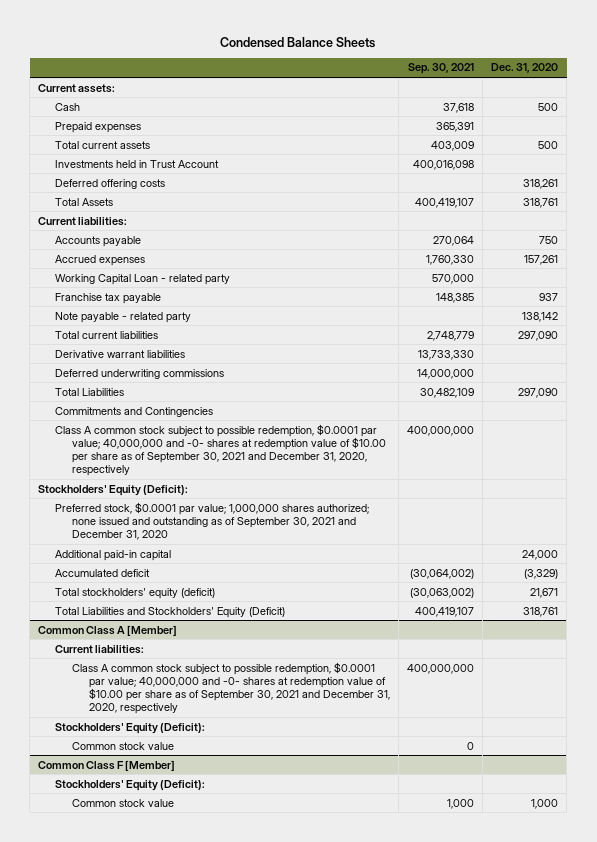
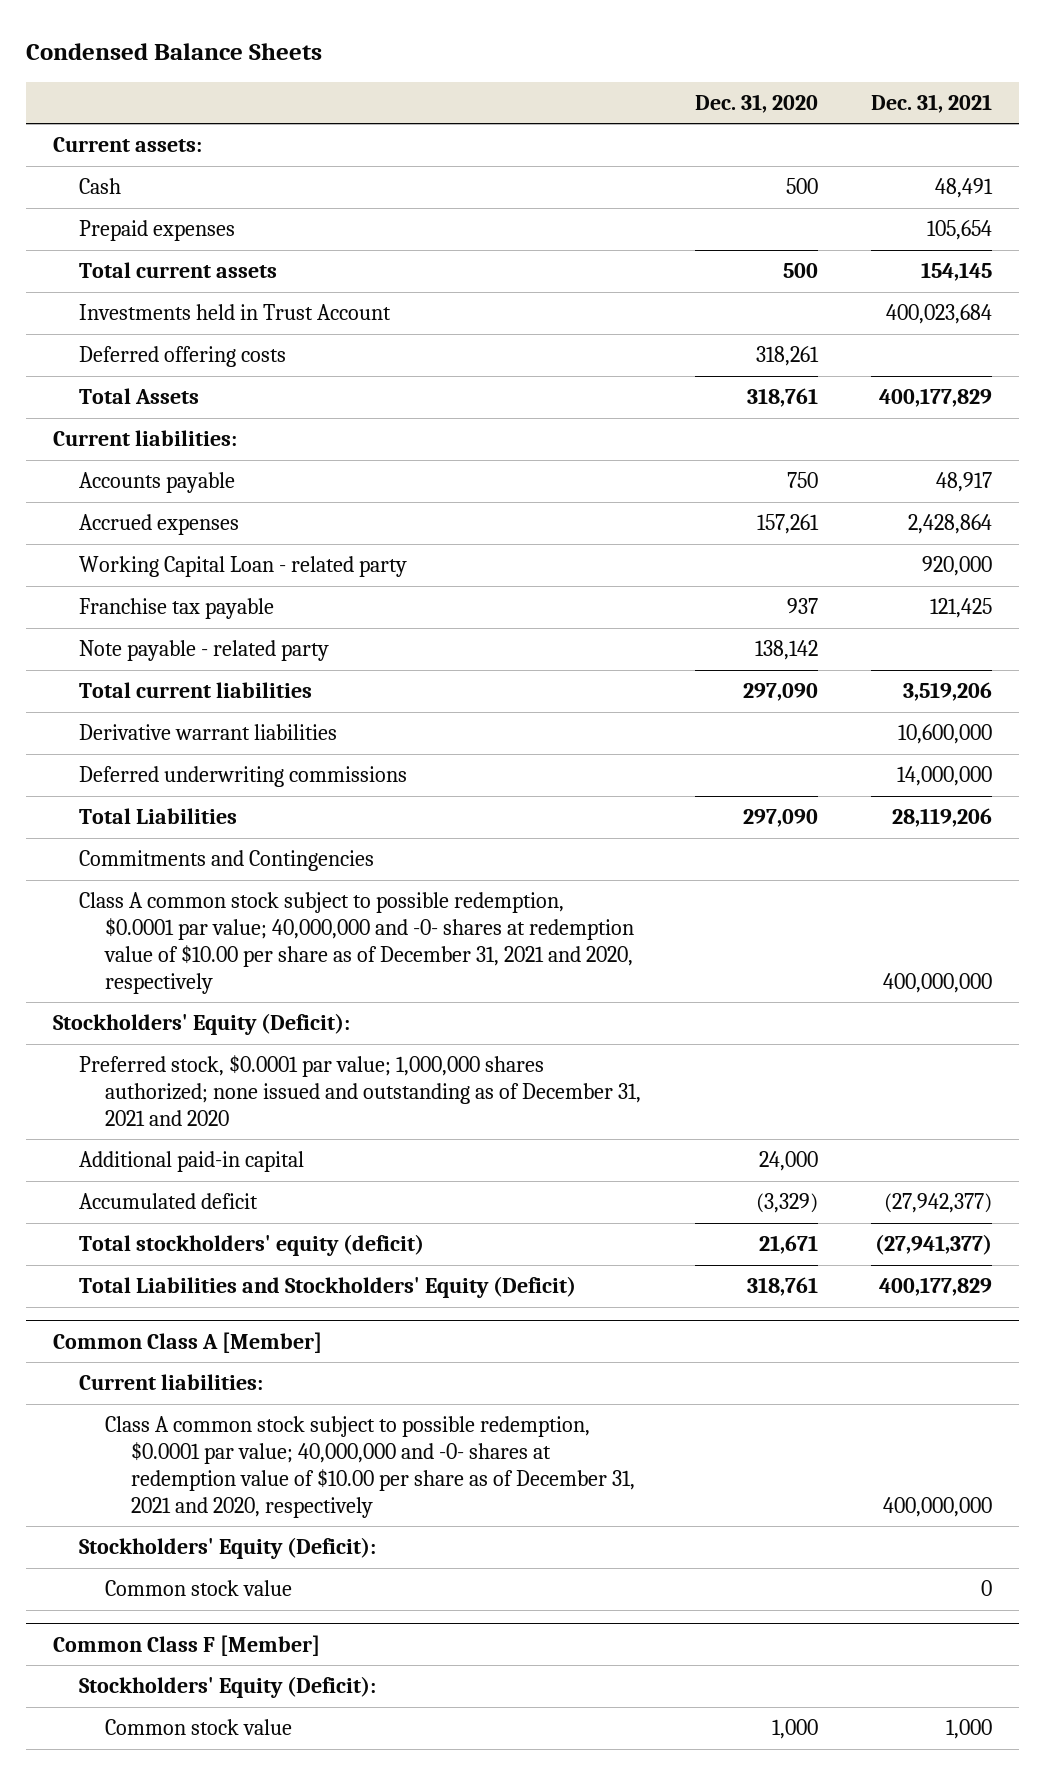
[408,63,475,75] Sep. 30, 2021 -> none
none -> [871,94,993,114] Dec. 31, 2021
[55,423,386,477] Class A common stock subject to possible redemption, $0.0001 par value; 40,000,000 and -0- shares at redemption value of $10.00 per share as of September 30, 2021 and December 31, 2020, respectively -> [78,892,635,994] Class A common stock subject to possible redemption, $0.0001 par value; 40,000,000 and -0- shares at redemption value of $10.00 per share as of December 31, 2021 and 2020, respectively
[55,501,370,541] Preferred stock, $0.0001 par value; 1,000,000 shares authorized; none issued and outstanding as of September 30, 2021 and December 31, 2020 -> [78,1055,642,1126] Preferred stock, $0.0001 par value; 1,000,000 shares authorized; none issued and outstanding as of December 31, 2021 and 2020
[71,661,390,715] Class A common stock subject to possible redemption, $0.0001 par value; 40,000,000 and -0- shares at redemption value of $10.00 per share as of September 30, 2021 and December 31, 2020, respectively -> [105,1416,636,1518] Class A common stock subject to possible redemption, $0.0001 par value; 40,000,000 and -0- shares at redemption value of $10.00 per share as of December 31, 2021 and 2020, respectively

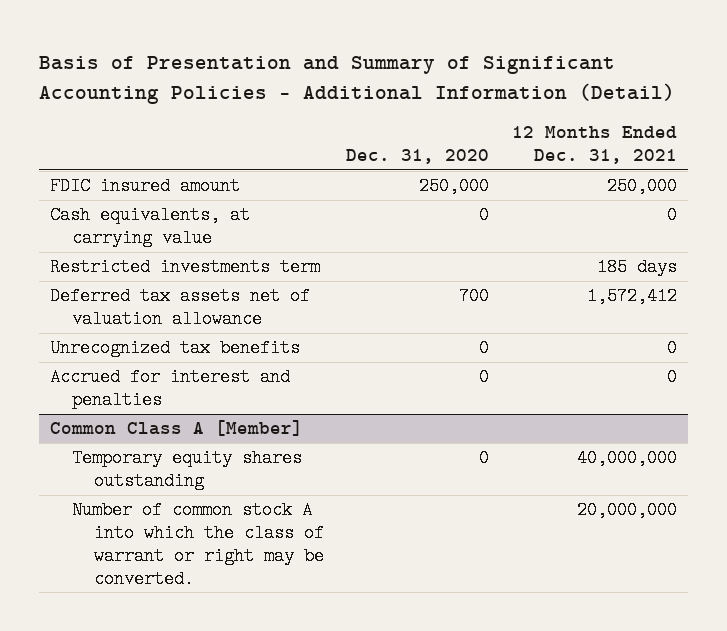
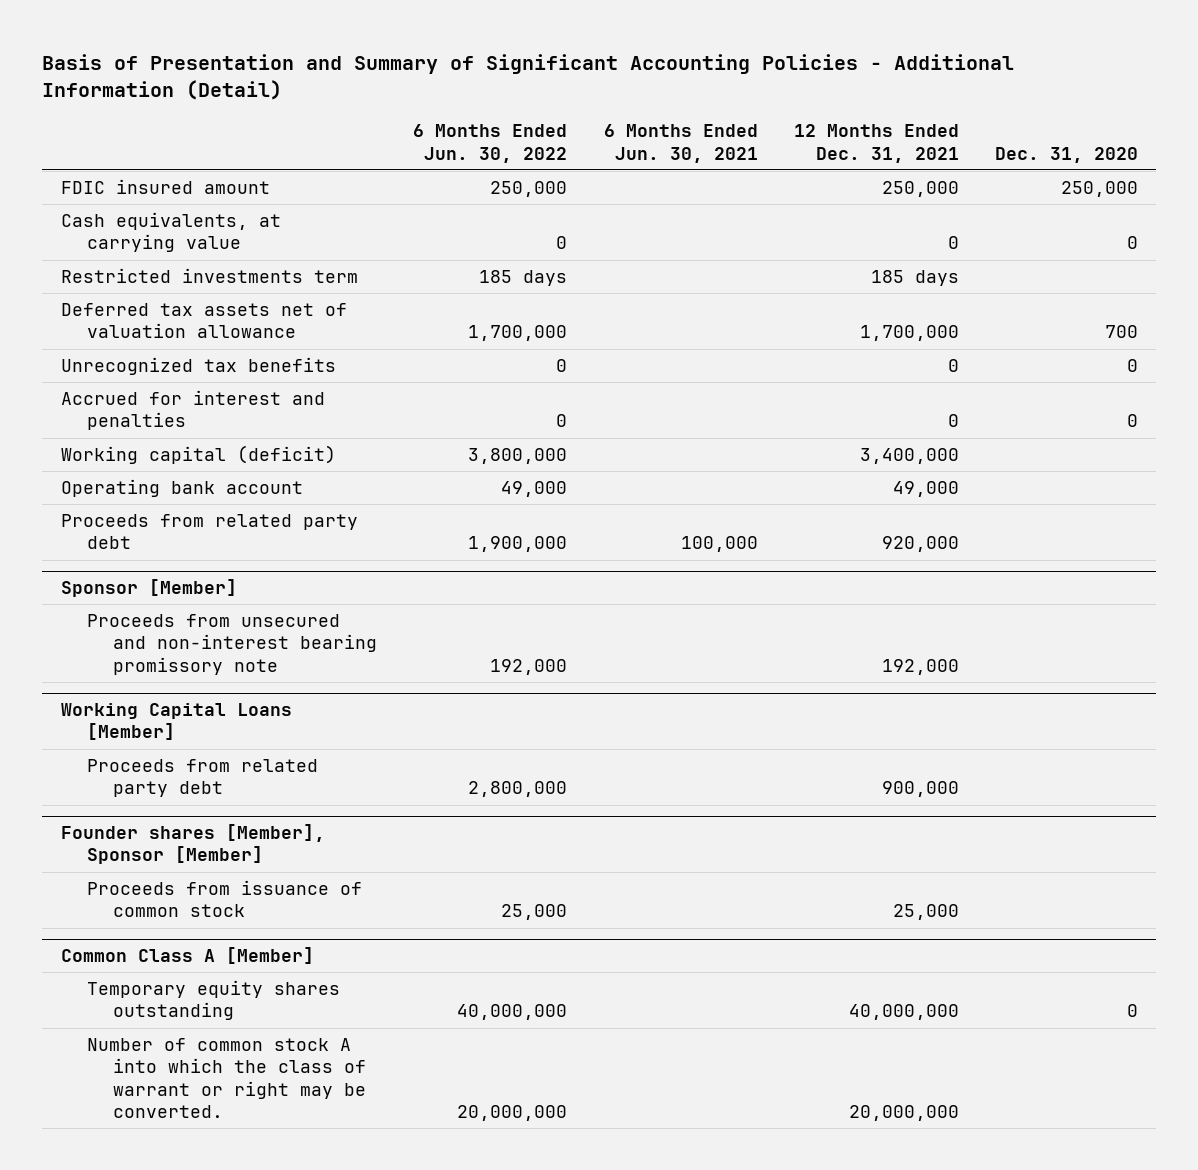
none -> [413,124,568,163] 6 Months Ended Jun. 30, 2022
none -> [603,124,758,163] 6 Months Ended Jun. 30, 2021
[586,287,677,306] 1,572,412 -> [859,325,959,342] 1,700,000
none -> [60,445,336,465] Working capital (deficit)
none -> [60,479,303,498] Operating bank account
none -> [60,514,358,550] Proceeds from related party debt
none -> [60,579,237,598] Sponsor [Member]
none -> [86,614,378,675] Proceeds from unsecured and non-interest bearing promissory note
none -> [60,703,292,741] Working Capital Loans [Member]
none -> [86,759,318,798] Proceeds from related party debt
none -> [60,824,325,865] Founder shares [Member], Sponsor [Member]
none -> [86,880,362,918] Proceeds from issuance of common stock

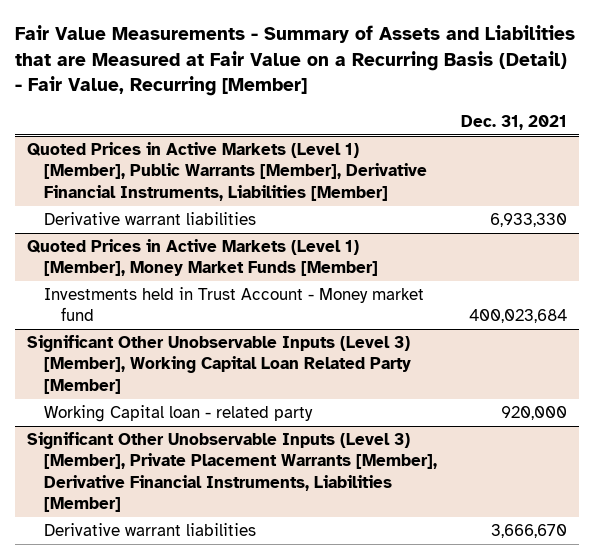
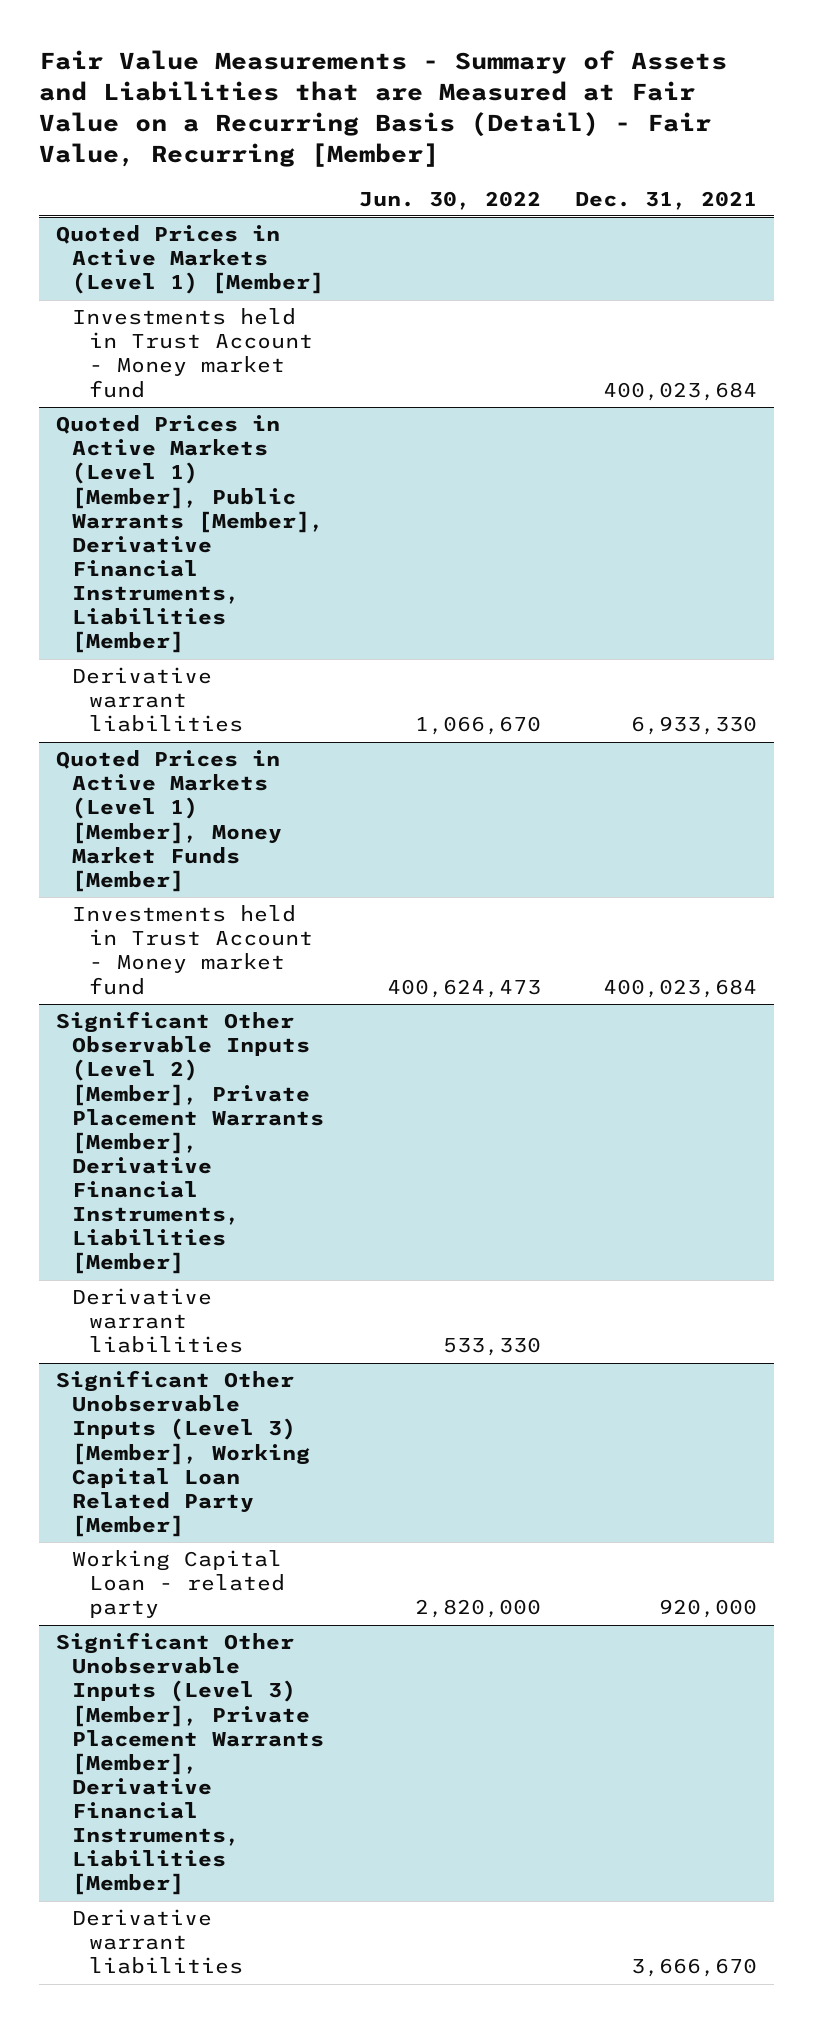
none -> [358,190,541,210] Jun. 30, 2022
none -> [55,225,325,295] Quoted Prices in Active Markets (Level 1) [Member]
none -> [72,308,314,398] Investments held in Trust Account - Money market fund
none -> [55,1011,325,1275] Significant Other Observable Inputs (Level 2) [Member], Private Placement Warrants [Member], Derivative Financial Instruments, Liabilities [Member]
none -> [72,1288,244,1354] Derivative warrant liabilities
[44,405,314,423] Working Capital loan - related party -> [72,1550,286,1619] Working Capital Loan - related party

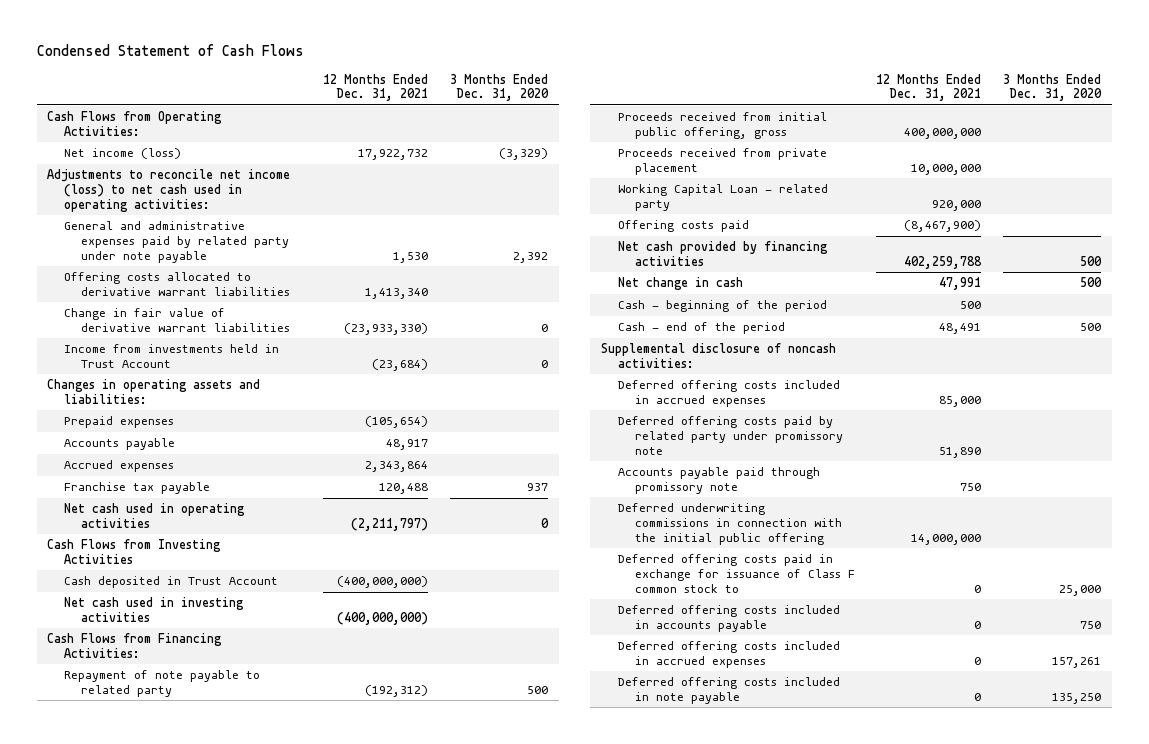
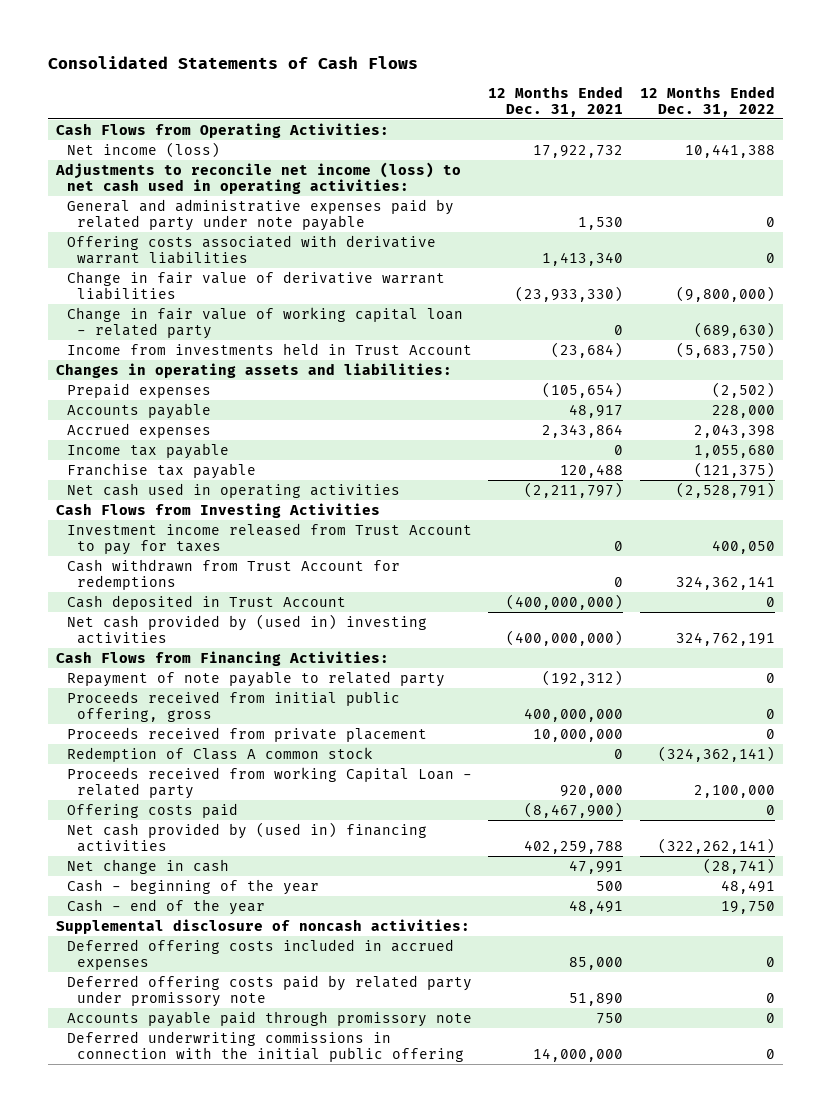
[36,43,304,56] Condensed Statement of Cash Flows -> [47,56,418,70] Consolidated Statements of Cash Flows
[449,73,549,102] 3 Months Ended Dec. 31, 2020 -> none
none -> [639,85,775,117] 12 Months Ended Dec. 31, 2022
[64,272,291,296] Offering costs allocated to derivative warrant liabilities -> [66,234,436,264] Offering costs associated with derivative warrant liabilities
none -> [66,306,463,339] Change in fair value of working capital loan - related party
none -> [66,442,229,459] Income tax payable
none -> [66,522,472,555] Investment income released from Trust Account to pay for taxes
none -> [66,558,400,590] Cash withdrawn from Trust Account for redemptions
[64,597,245,622] Net cash used in investing activities -> [66,613,427,644] Net cash provided by (used in) investing activities
none -> [66,746,373,762] Redemption of Class A common stock
[617,184,828,211] Working Capital Loan - related party -> [66,766,472,799] Proceeds received from working Capital Loan - related party
[617,241,828,266] Net cash provided by financing activities -> [66,821,427,852] Net cash provided by (used in) financing activities
[617,300,827,313] Cash - beginning of the period -> [66,878,319,895] Cash - beginning of the year
[617,322,785,335] Cash - end of the period -> [66,898,265,915] Cash - end of the year
[617,554,855,593] Deferred offering costs paid in exchange for issuance of Class F common stock to -> none
[617,605,840,632] Deferred offering costs included in accounts payable -> none
[617,641,840,668] Deferred offering costs included in accrued expenses -> none
[617,677,840,704] Deferred offering costs included in note payable -> none

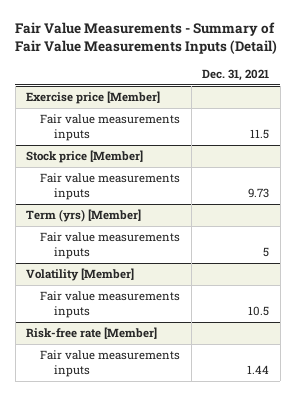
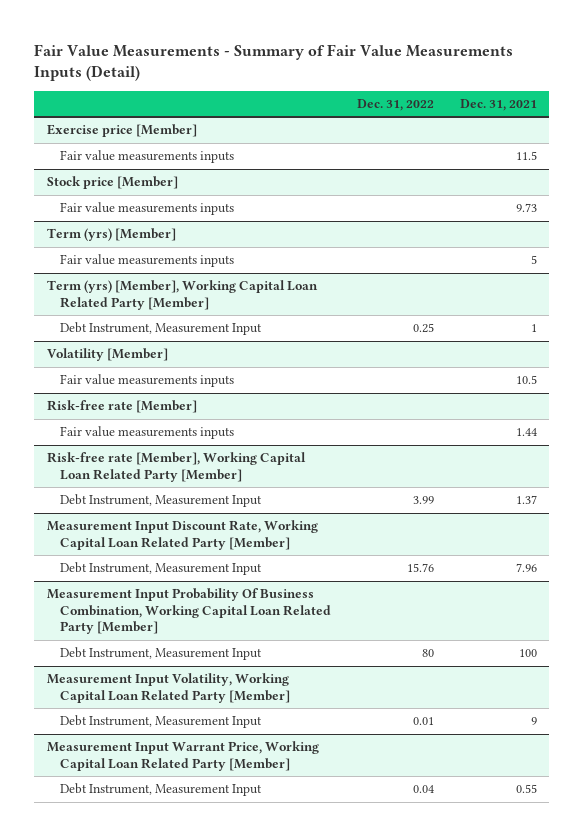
none -> [356,99,434,112] Dec. 31, 2022
none -> [47,280,319,310] Term (yrs) [Member], Working Capital Loan Related Party [Member]
none -> [60,322,263,336] Debt Instrument, Measurement Input
none -> [47,452,307,482] Risk-free rate [Member], Working Capital Loan Related Party [Member]
none -> [60,494,263,508] Debt Instrument, Measurement Input
none -> [47,520,319,550] Measurement Input Discount Rate, Working Capital Loan Related Party [Member]
none -> [60,562,263,576] Debt Instrument, Measurement Input
none -> [47,588,332,635] Measurement Input Probability Of Business Combination, Working Capital Loan Related Party [Member]
none -> [60,647,263,661] Debt Instrument, Measurement Input
none -> [47,673,291,703] Measurement Input Volatility, Working Capital Loan Related Party [Member]
none -> [60,715,263,729] Debt Instrument, Measurement Input
none -> [47,741,320,771] Measurement Input Warrant Price, Working Capital Loan Related Party [Member]
none -> [60,783,263,797] Debt Instrument, Measurement Input

